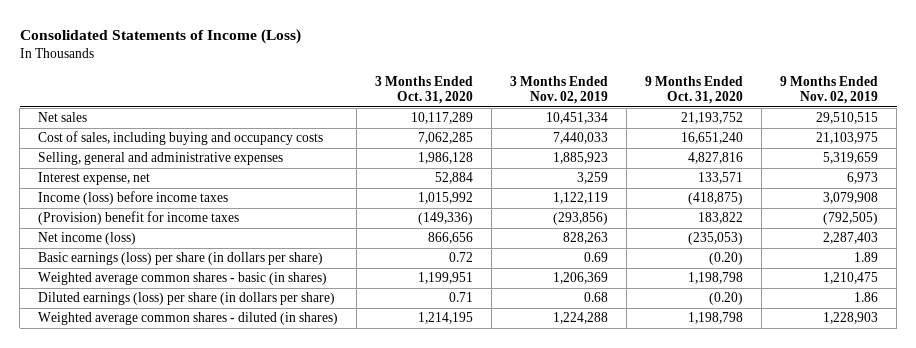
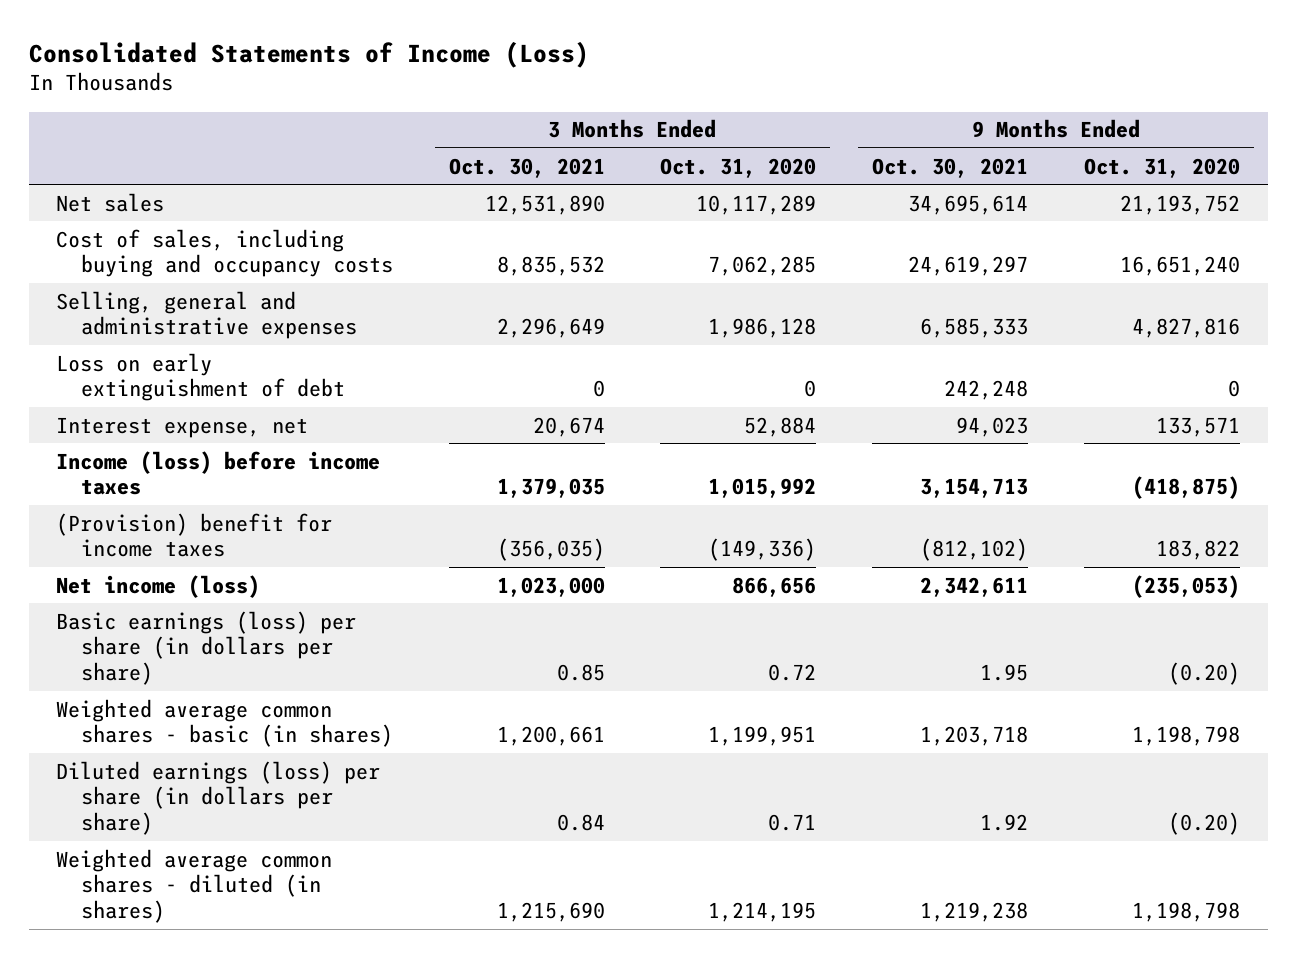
[510,75,609,105] 3 Months Ended Nov. 02, 2019 -> none
[780,75,879,105] 9 Months Ended Nov. 02, 2019 -> none
none -> [448,157,605,178] Oct. 30, 2021
none -> [872,157,1029,178] Oct. 30, 2021
none -> [56,352,345,402] Loss on early extinguishment of debt

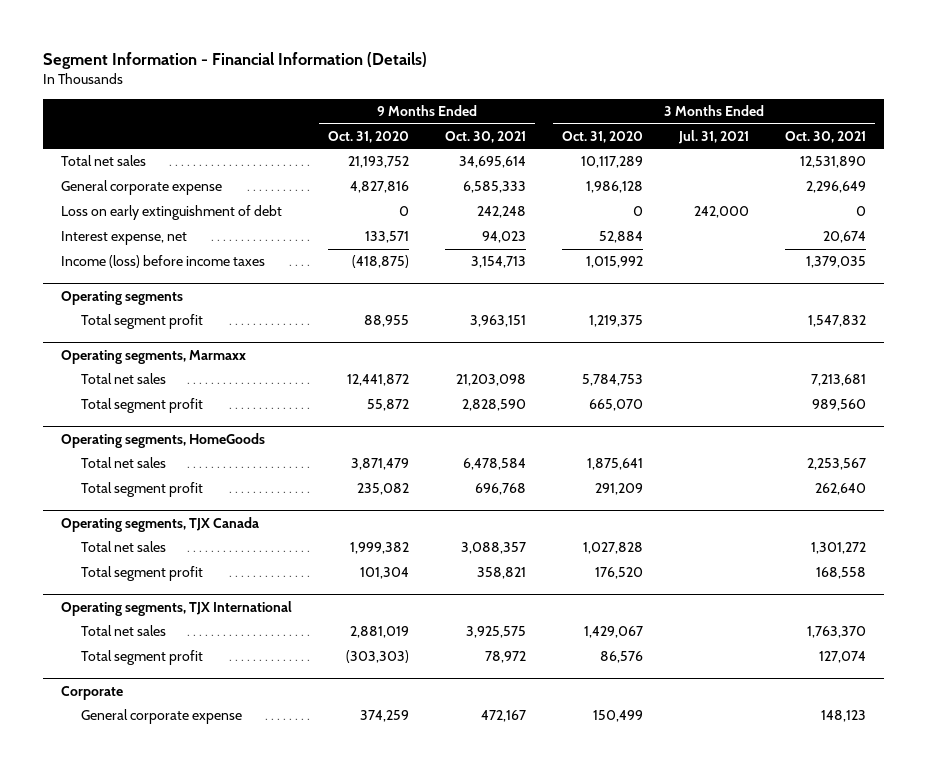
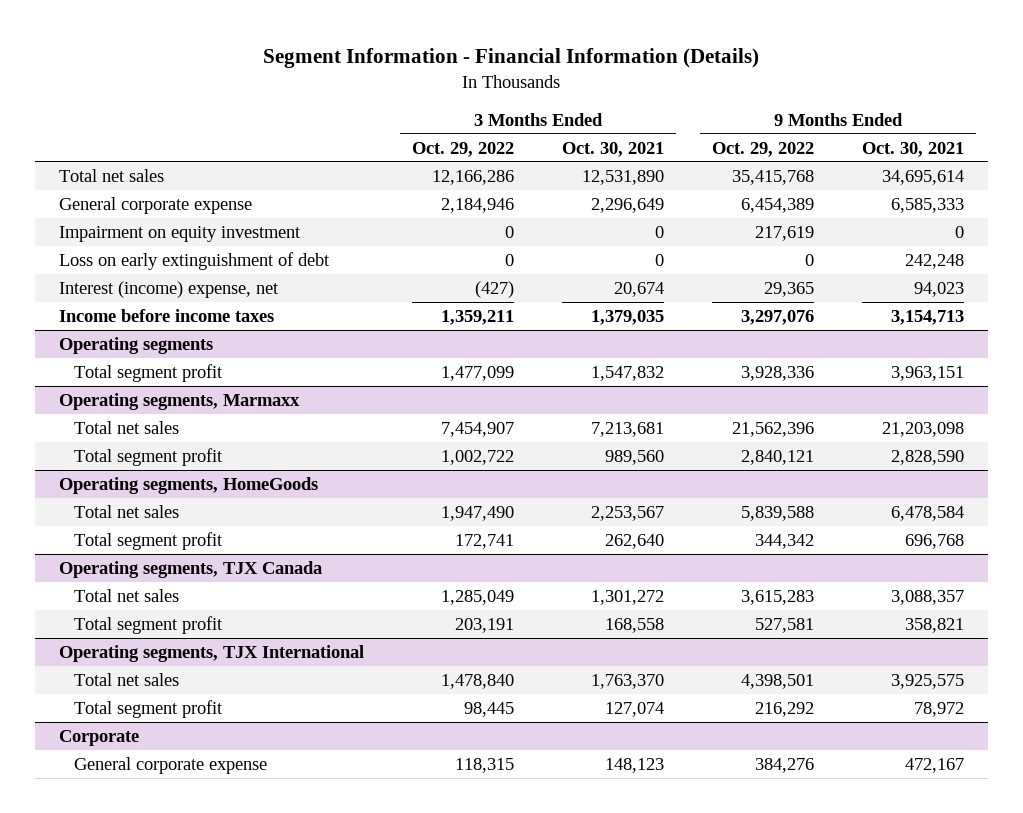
[328,131,410,144] Oct. 31, 2020 -> none
[562,131,644,144] Oct. 31, 2020 -> none
[678,130,750,145] Jul. 31, 2021 -> none
none -> [411,141,514,157] Oct. 29, 2022
none -> [711,141,814,157] Oct. 29, 2022
none -> [59,225,302,242] Impairment on equity investment
[61,231,188,246] Interest expense, net -> [59,280,280,298] Interest (income) expense, net
[61,255,266,269] Income (loss) before income taxes -> [59,308,275,322] Income before income taxes

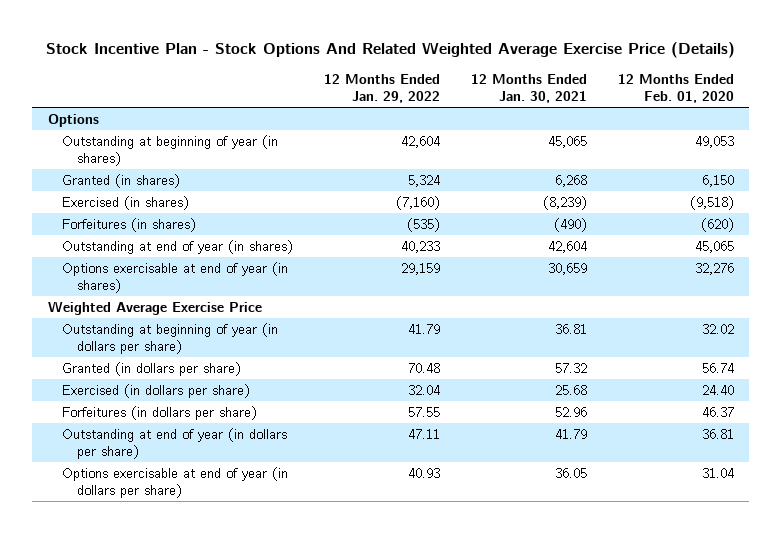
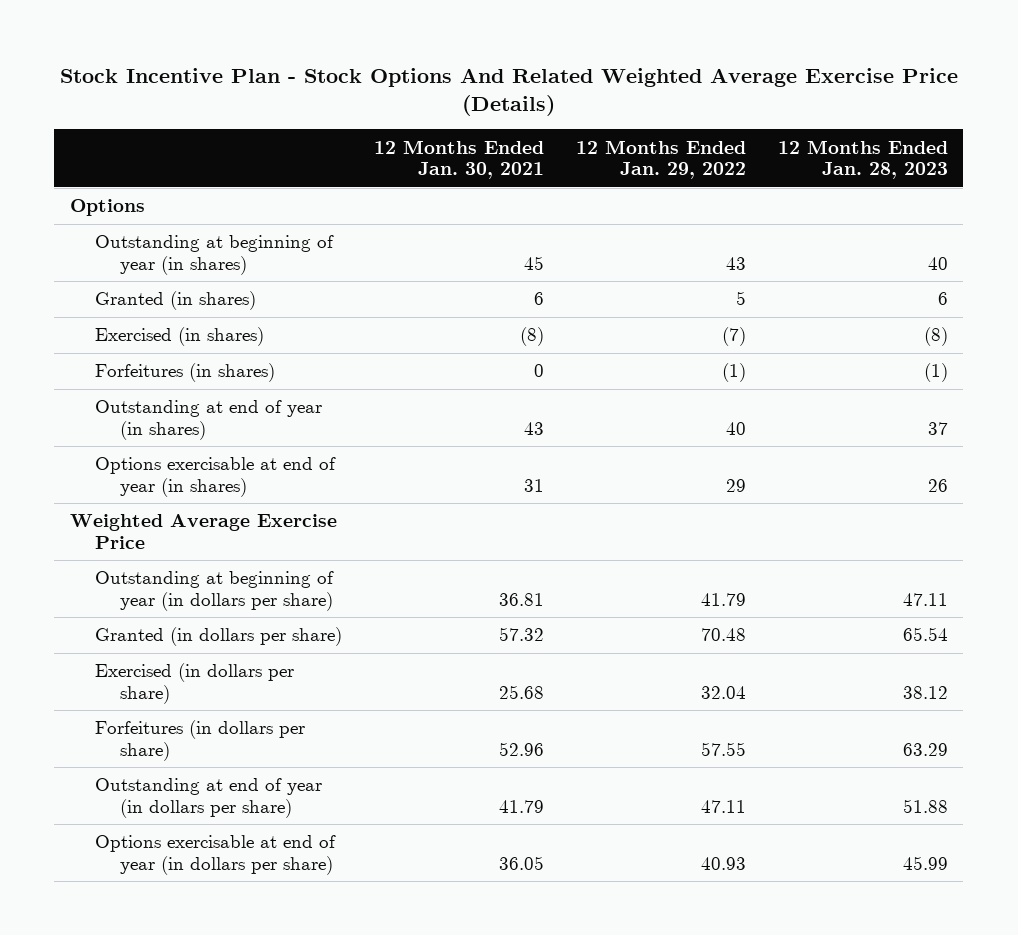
[617,73,734,103] 12 Months Ended Feb. 01, 2020 -> none
none -> [777,139,948,180] 12 Months Ended Jan. 28, 2023
[401,135,441,148] 42,604 -> [725,256,746,270] 43
[548,135,588,148] 45,065 -> [523,255,544,270] 45
[408,174,441,187] 5,324 -> [735,291,746,306] 5
[555,174,588,187] 6,268 -> [533,292,544,306] 6
[396,195,441,210] (7,160) -> [721,327,746,347] (7)
[543,195,588,210] (8,239) -> [519,327,544,347] (8)
[407,217,441,232] (535) -> [721,363,746,383] (1)
[554,217,588,232] (490) -> [533,364,544,378] 0
[401,240,441,253] 40,233 -> [725,421,746,435] 40
[548,240,588,253] 42,604 -> [523,421,544,435] 43
[401,262,441,275] 29,159 -> [725,478,746,492] 29
[548,262,588,275] 30,659 -> [523,478,544,492] 31

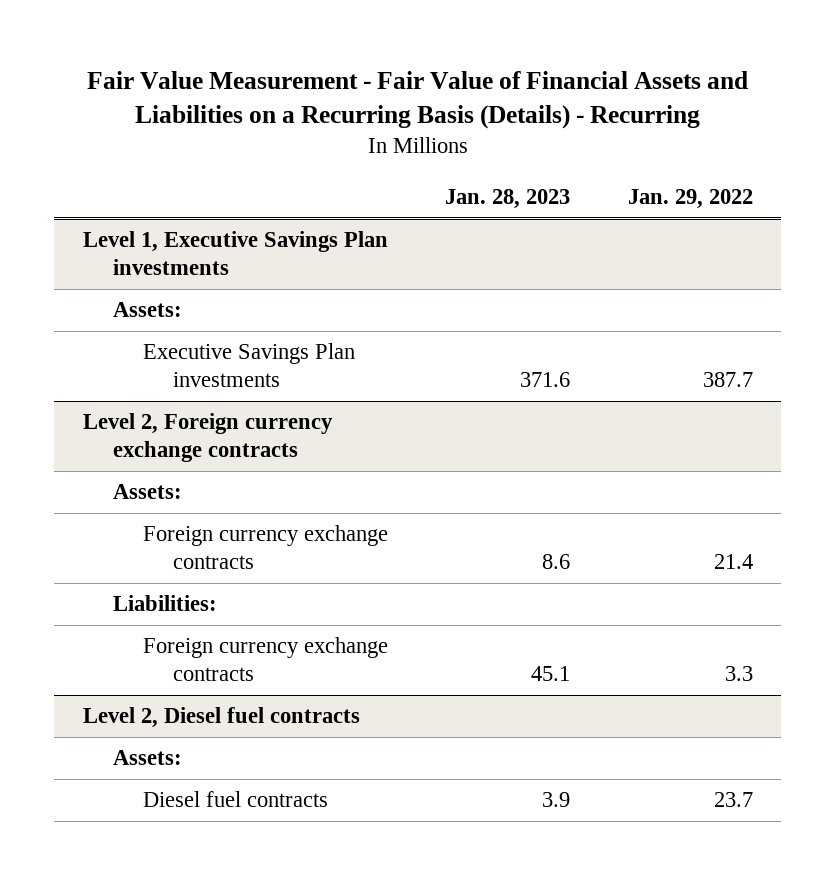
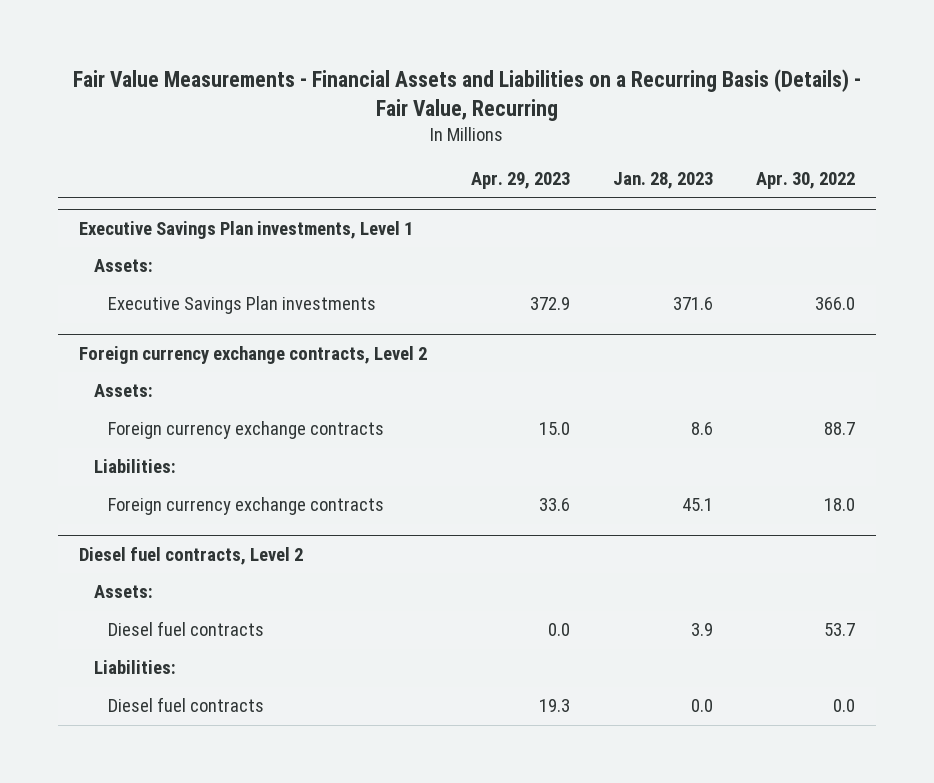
[86,70,748,130] Fair Value Measurement - Fair Value of Financial Assets and Liabilities on a Recurring Basis (Details) - Recurring -> [73,68,862,121] Fair Value Measurements - Financial Assets and Liabilities on a Recurring Basis (Details) - Fair Value, Recurring
[627,188,753,209] Jan. 29, 2022 -> none
none -> [470,172,570,190] Apr. 29, 2023
none -> [755,172,855,190] Apr. 30, 2022
[82,231,388,275] Level 1, Executive Savings Plan investments -> [79,221,414,240] Executive Savings Plan investments, Level 1
[82,413,333,462] Level 2, Foreign currency exchange contracts -> [79,346,428,365] Foreign currency exchange contracts, Level 2
[82,707,360,729] Level 2, Diesel fuel contracts -> [79,547,304,566] Diesel fuel contracts, Level 2
none -> [93,660,176,675] Liabilities:
none -> [107,697,264,713] Diesel fuel contracts

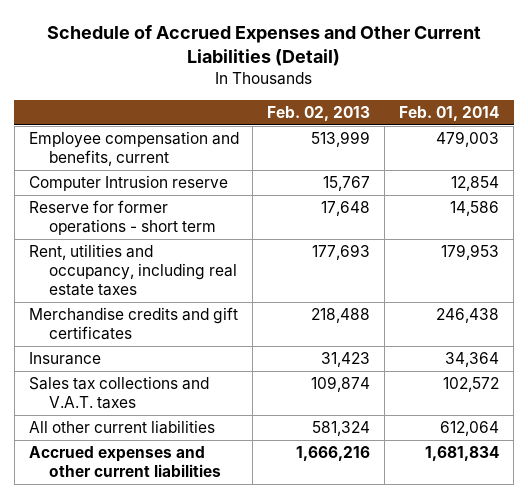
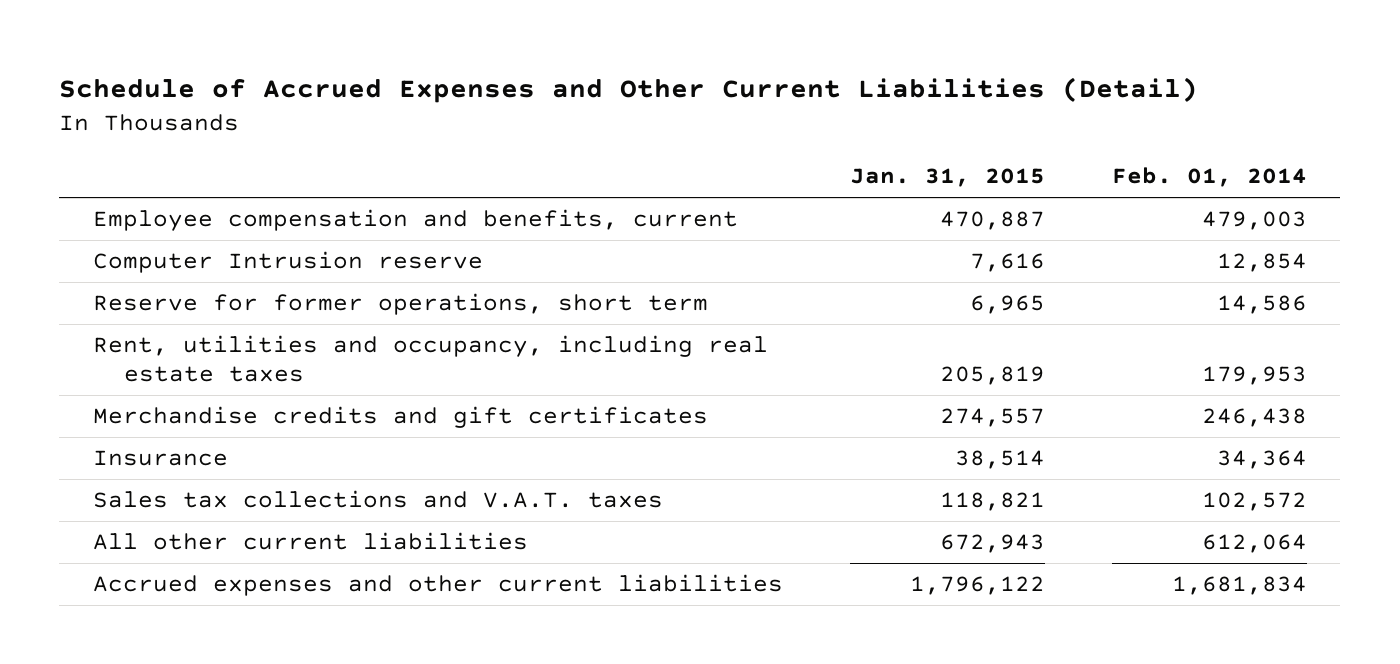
[267,106,371,122] Feb. 02, 2013 -> none
none -> [849,168,1045,188] Jan. 31, 2015
[28,200,217,236] Reserve for former operations - short term -> [92,293,708,316] Reserve for former operations, short term

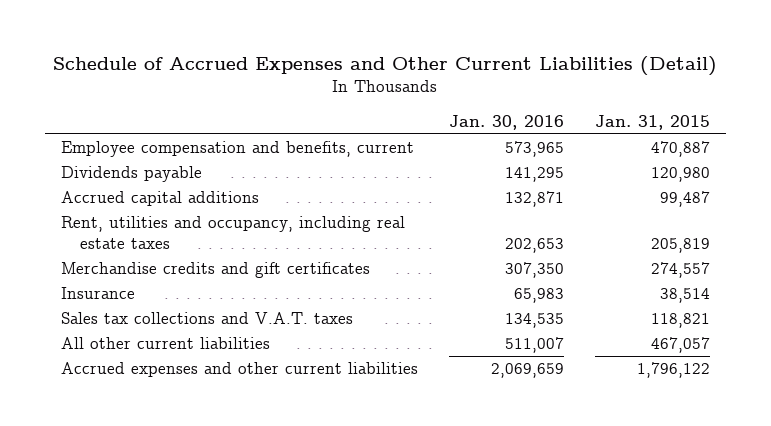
[1111,167,1307,188] Feb. 01, 2014 -> none
none -> [448,114,564,130] Jan. 30, 2016
[92,251,483,274] Computer Intrusion reserve -> none
[92,293,708,316] Reserve for former operations, short term -> none
none -> [60,166,202,183] Dividends payable
none -> [60,191,259,207] Accrued capital additions
[939,534,1045,554] 672,943 -> [651,337,711,354] 467,057

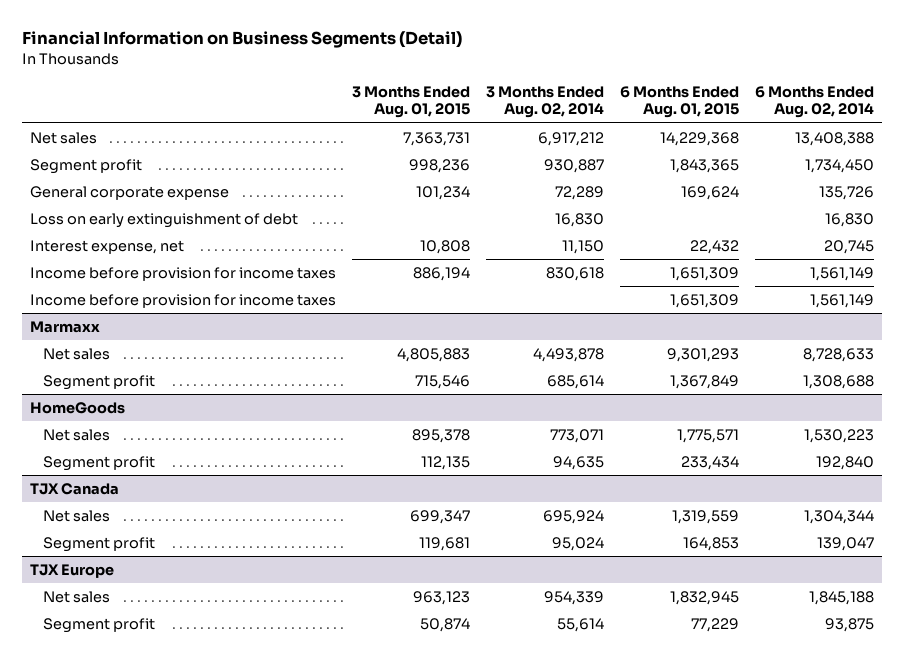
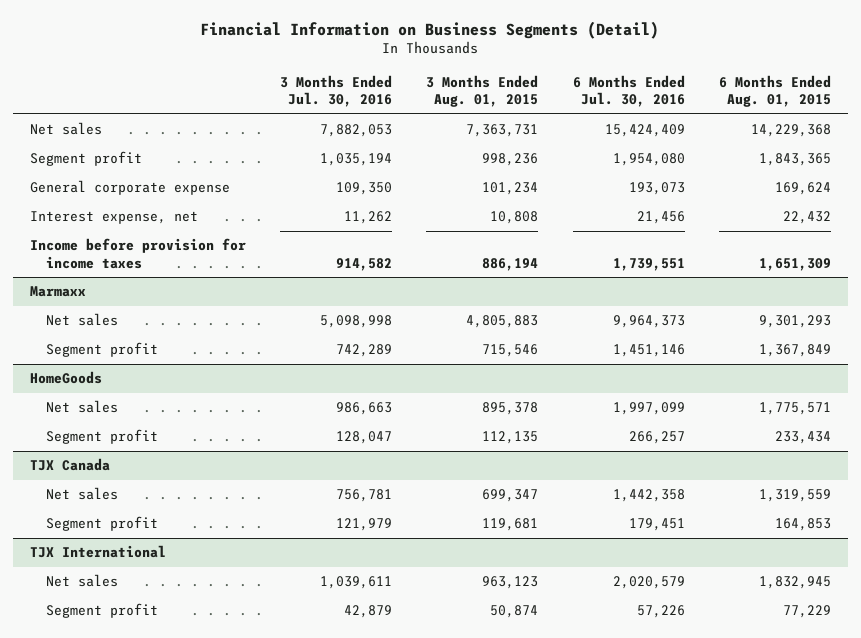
[486,86,605,119] 3 Months Ended Aug. 02, 2014 -> none
[754,86,874,119] 6 Months Ended Aug. 02, 2014 -> none
none -> [280,74,393,108] 3 Months Ended Jul. 30, 2016
none -> [572,74,685,108] 6 Months Ended Jul. 30, 2016
[30,212,299,228] Loss on early extinguishment of debt -> none
[30,293,337,308] Income before provision for income taxes -> none
[30,563,115,578] TJX Europe -> none
none -> [29,545,166,559] TJX International

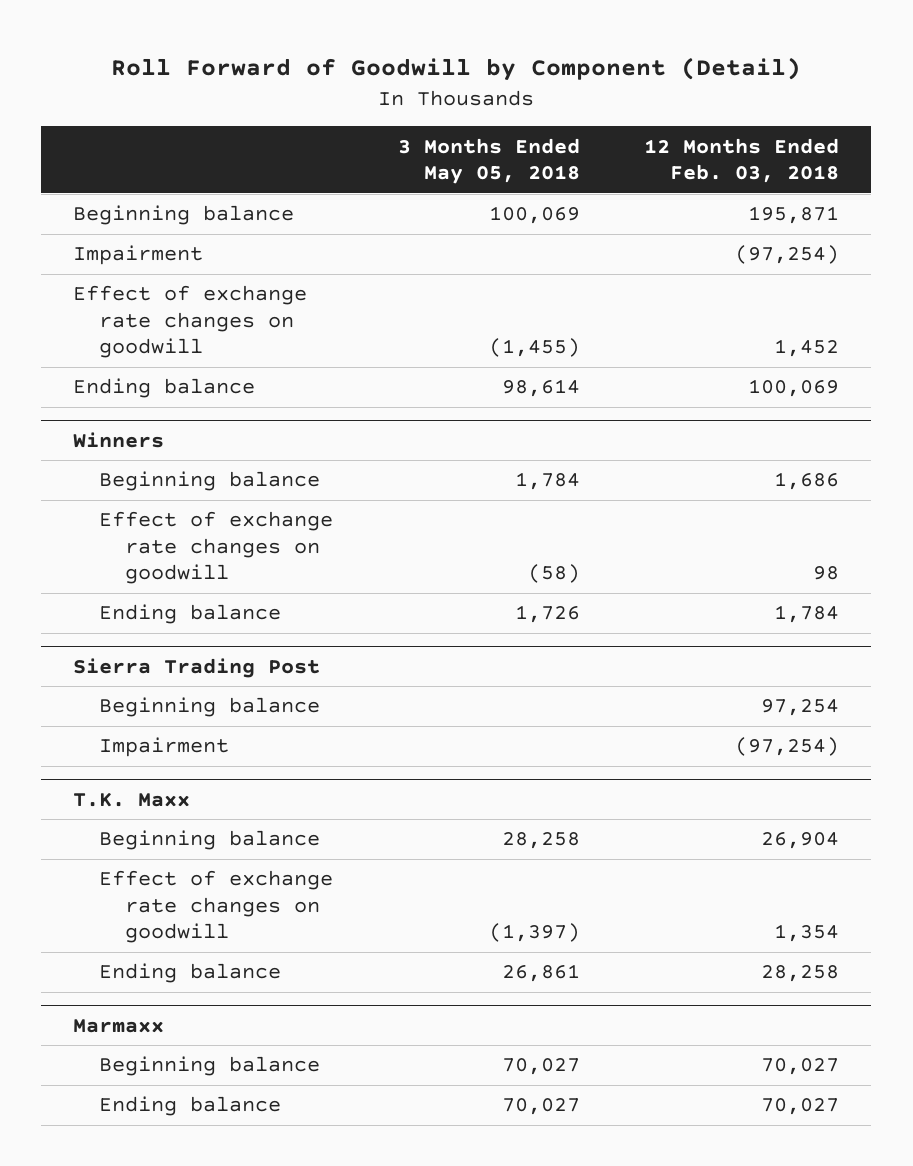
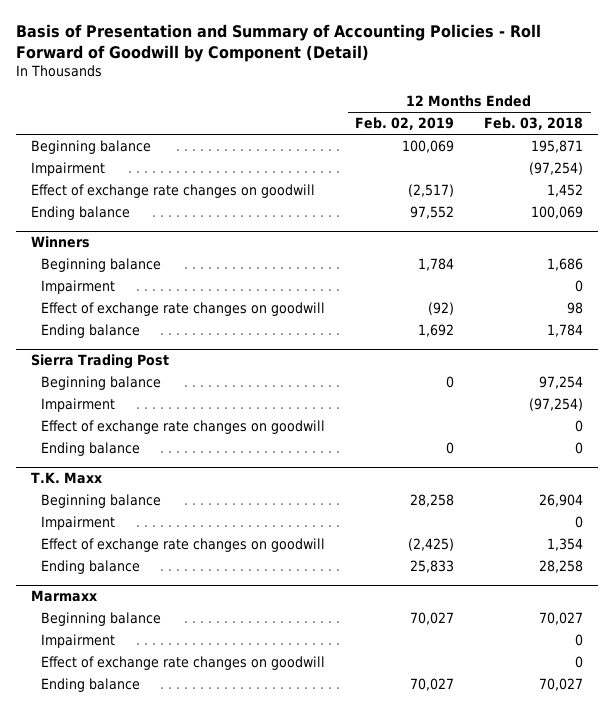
[111,57,802,82] Roll Forward of Goodwill by Component (Detail) -> [15,23,541,62] Basis of Presentation and Summary of Accounting Policies - Roll Forward of Goodwill by Component (Detail)
[397,137,580,185] 3 Months Ended May 05, 2018 -> none
none -> [355,117,455,131] Feb. 02, 2019
none -> [41,280,116,295] Impairment
none -> [41,420,326,435] Effect of exchange rate changes on goodwill
none -> [41,442,141,457] Ending balance
none -> [41,516,116,531] Impairment
none -> [41,634,116,649] Impairment
none -> [41,656,326,671] Effect of exchange rate changes on goodwill

